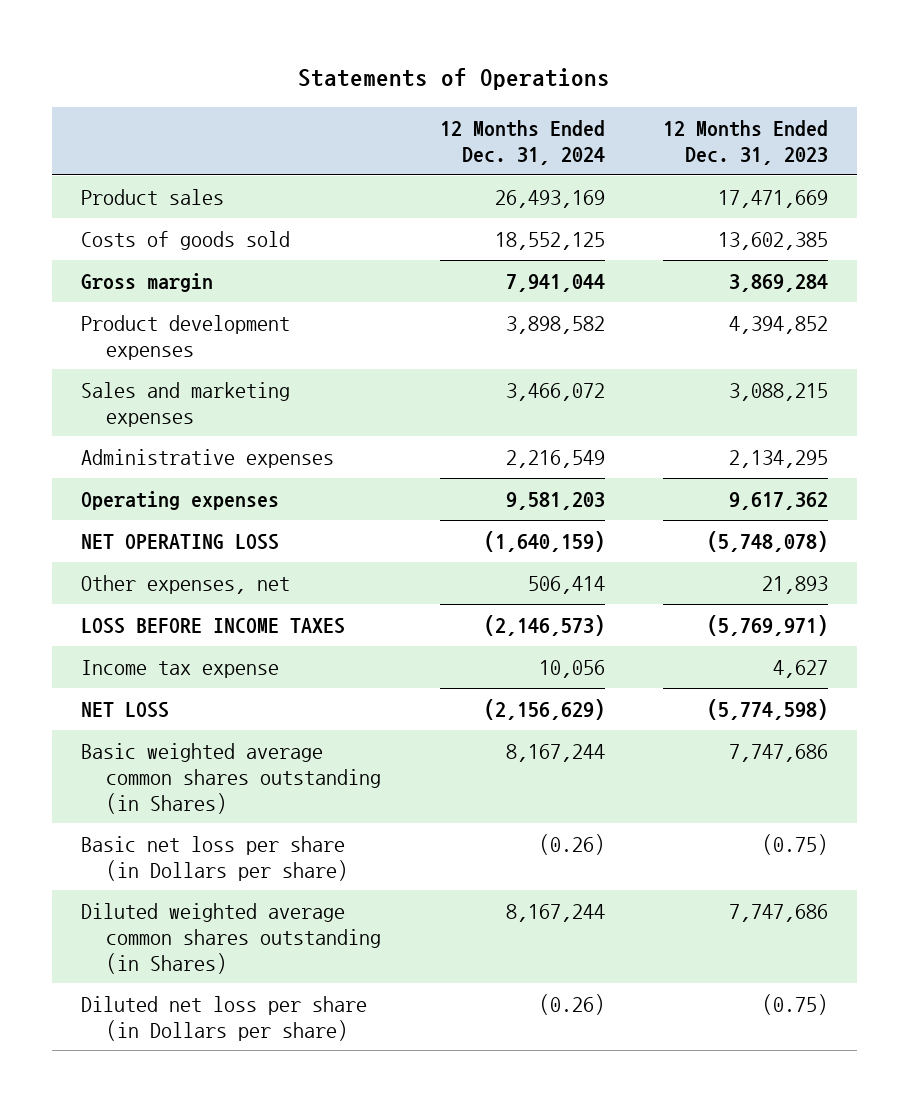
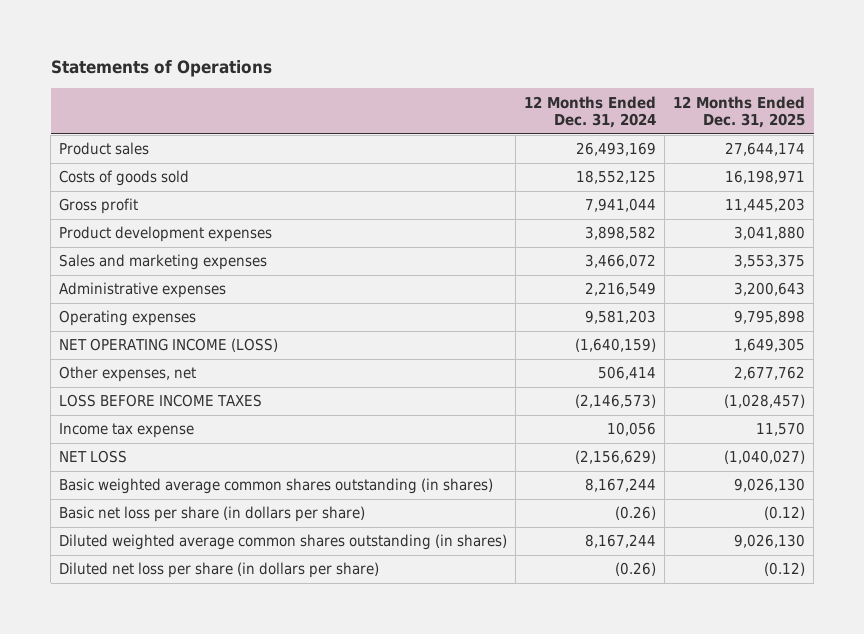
[662,119,828,165] 12 Months Ended Dec. 31, 2023 -> none
none -> [673,95,806,129] 12 Months Ended Dec. 31, 2025
[80,272,213,292] Gross margin -> [59,198,139,215] Gross profit
[80,533,279,550] NET OPERATING LOSS -> [59,338,279,353] NET OPERATING INCOME (LOSS)
[80,742,382,814] Basic weighted average common shares outstanding (in Shares) -> [59,478,494,495] Basic weighted average common shares outstanding (in shares)
[80,835,349,881] Basic net loss per share (in Dollars per share) -> [59,506,366,523] Basic net loss per share (in dollars per share)
[80,902,382,974] Diluted weighted average common shares outstanding (in Shares) -> [59,534,508,551] Diluted weighted average common shares outstanding (in shares)
[80,995,367,1041] Diluted net loss per share (in Dollars per share) -> [59,562,380,579] Diluted net loss per share (in dollars per share)

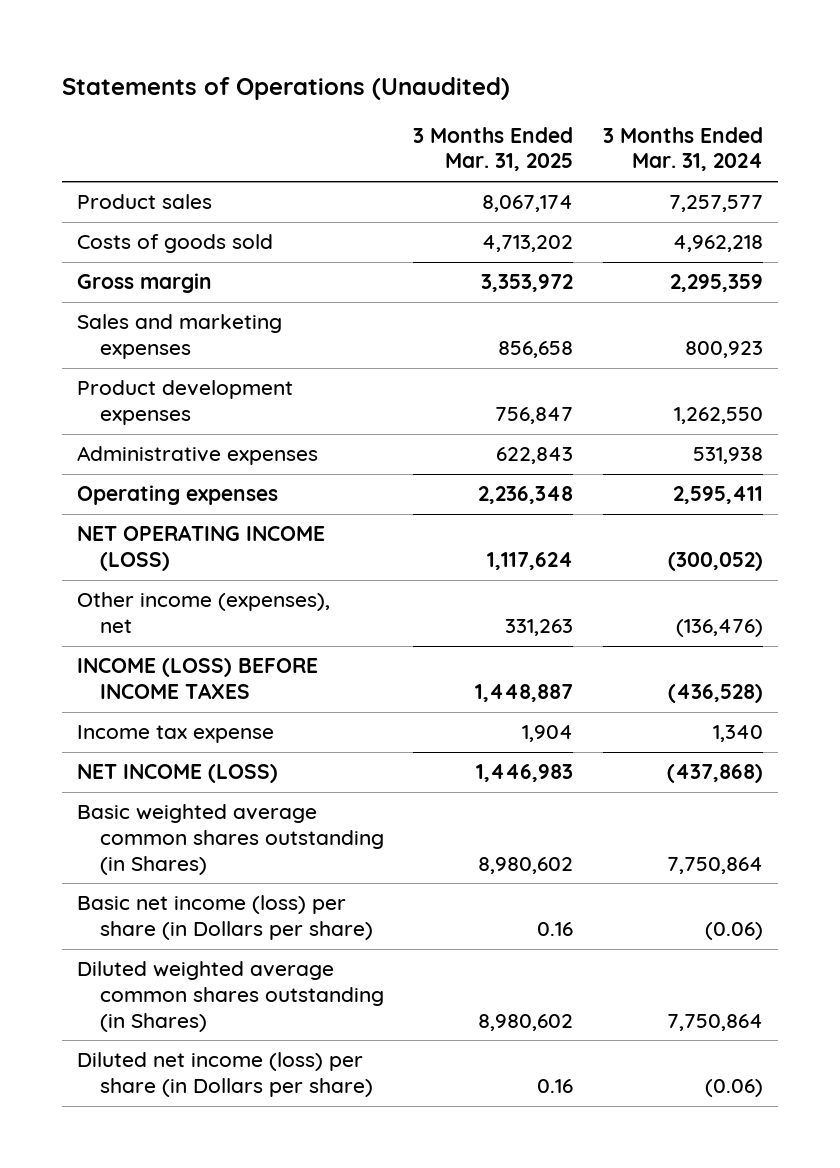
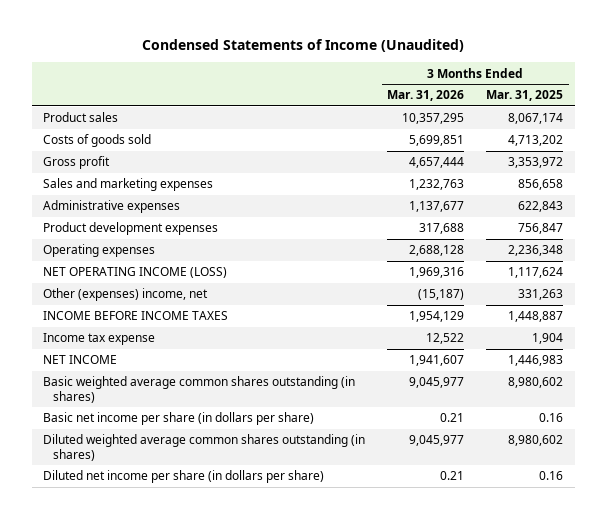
[62,76,511,100] Statements of Operations (Unaudited) -> [142,39,465,53] Condensed Statements of Income (Unaudited)
[603,126,764,172] 3 Months Ended Mar. 31, 2024 -> none
none -> [387,90,465,102] Mar. 31, 2026
[77,273,213,294] Gross margin -> [42,156,110,170] Gross profit
[77,380,294,425] Product development expenses -> [42,222,218,236] Product development expenses
[77,592,331,633] Other income (expenses), net -> [42,288,208,302] Other (expenses) income, net
[77,658,319,699] INCOME (LOSS) BEFORE INCOME TAXES -> [42,311,228,321] INCOME BEFORE INCOME TAXES
[77,764,279,784] NET INCOME (LOSS) -> [42,355,117,365] NET INCOME
[77,804,384,875] Basic weighted average common shares outstanding (in Shares) -> [42,376,355,403] Basic weighted average common shares outstanding (in shares)
[77,895,373,940] Basic net income (loss) per share (in Dollars per share) -> [42,412,314,426] Basic net income per share (in dollars per share)
[77,961,384,1032] Diluted weighted average common shares outstanding (in Shares) -> [42,434,365,461] Diluted weighted average common shares outstanding (in shares)
[77,1052,373,1097] Diluted net income (loss) per share (in Dollars per share) -> [42,470,324,484] Diluted net income per share (in dollars per share)

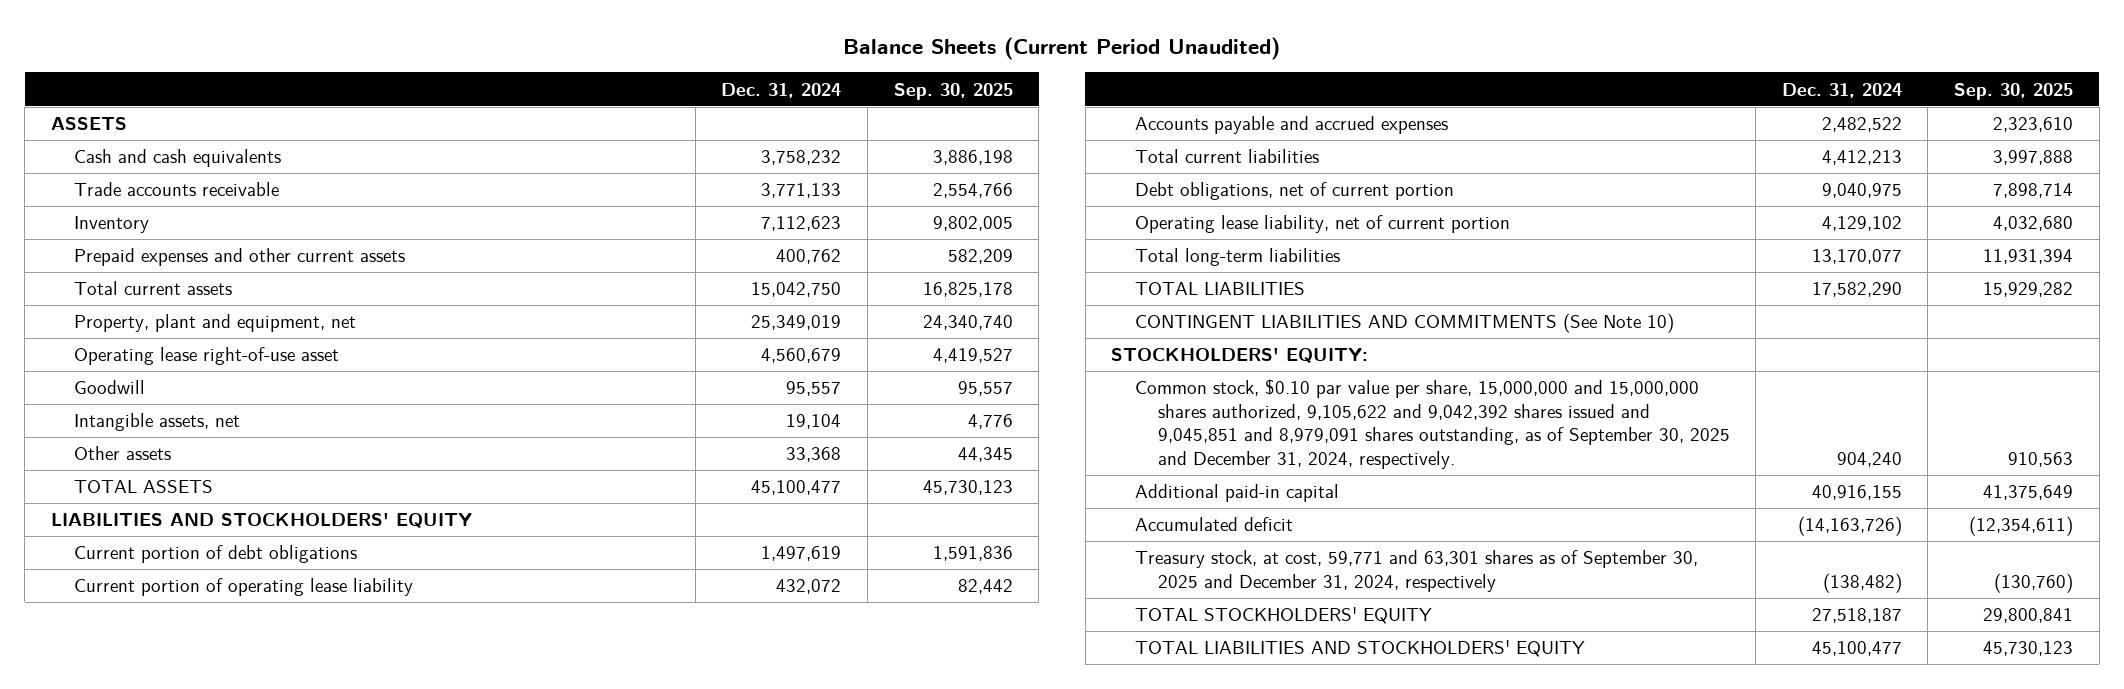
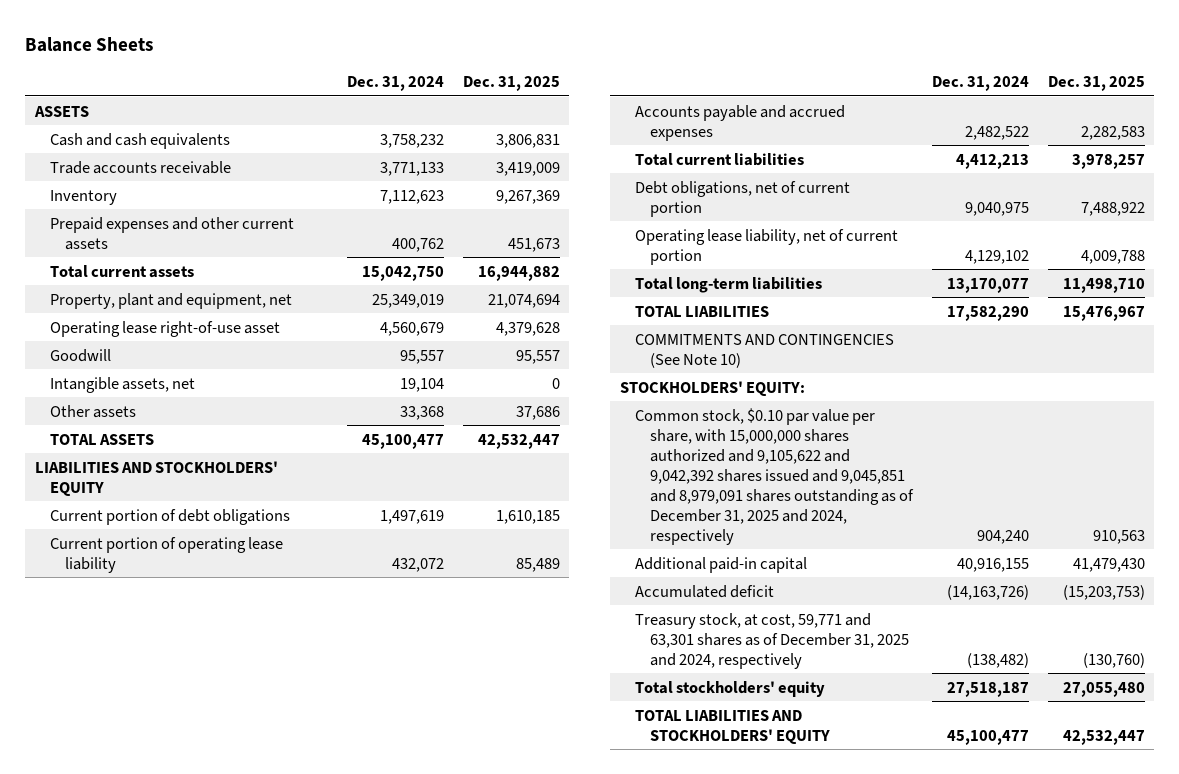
[843,36,1281,60] Balance Sheets (Current Period Unaudited) -> [25,36,154,52] Balance Sheets
[893,82,1013,100] Sep. 30, 2025 -> none
none -> [462,76,560,92] Dec. 31, 2025
[1134,313,1674,334] CONTINGENT LIABILITIES AND COMMITMENTS (See Note 10) -> [634,333,894,368] COMMITMENTS AND CONTINGENCIES (See Note 10)
[1134,379,1730,469] Common stock, $0.10 par value per share, 15,000,000 and 15,000,000 shares authorized, 9,105,622 and 9,042,392 shares issued and 9,045,851 and 8,979,091 shares outstanding, as of September 30, 2025 and December 31, 2024, respectively. -> [634,407,914,545] Common stock, $0.10 par value per share, with 15,000,000 shares authorized and 9,105,622 and 9,042,392 shares issued and 9,045,851 and 8,979,091 shares outstanding as of December 31, 2025 and 2024, respectively
[1134,550,1698,592] Treasury stock, at cost, 59,771 and 63,301 shares as of September 30, 2025 and December 31, 2024, respectively -> [634,612,909,669] Treasury stock, at cost, 59,771 and 63,301 shares as of December 31, 2025 and 2024, respectively
[1134,607,1432,625] TOTAL STOCKHOLDERS' EQUITY -> [634,680,825,697] Total stockholders' equity

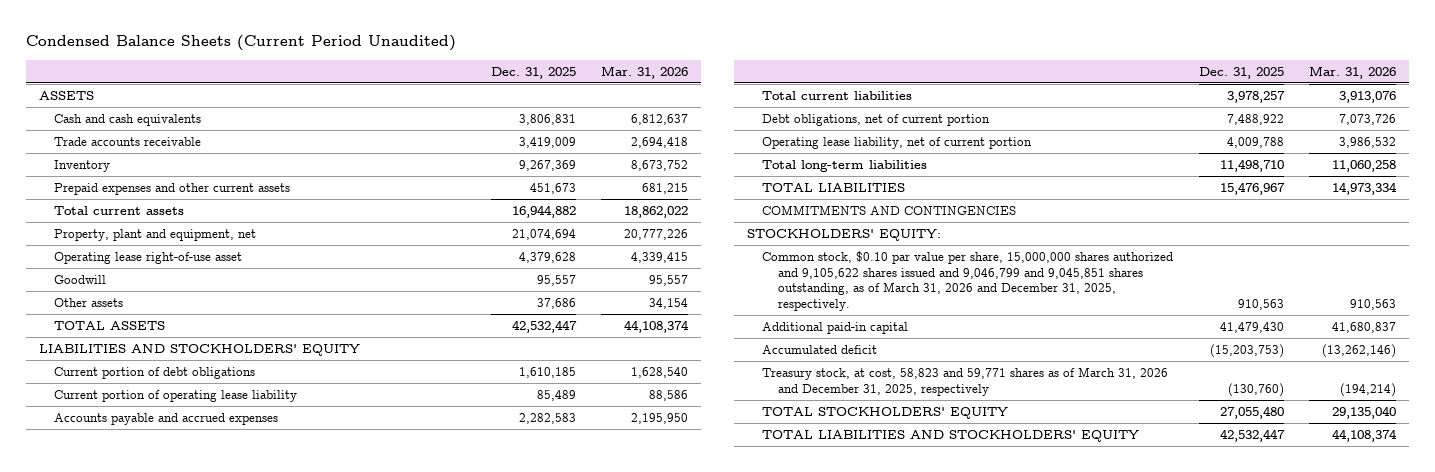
[25,36,154,52] Balance Sheets -> [25,35,456,52] Condensed Balance Sheets (Current Period Unaudited)
[346,76,444,92] Dec. 31, 2024 -> none
none -> [601,65,689,79] Mar. 31, 2026
[49,376,195,393] Intangible assets, net -> none
[634,333,894,368] COMMITMENTS AND CONTINGENCIES (See Note 10) -> [762,205,1017,216] COMMITMENTS AND CONTINGENCIES
[634,407,914,545] Common stock, $0.10 par value per share, with 15,000,000 shares authorized and 9,105,622 and 9,042,392 shares issued and 9,045,851 and 8,979,091 shares outstanding as of December 31, 2025 and 2024, respectively -> [762,251,1174,312] Common stock, $0.10 par value per share, 15,000,000 shares authorized and 9,105,622 shares issued and 9,046,799 and 9,045,851 shares outstanding, as of March 31, 2026 and December 31, 2025, respectively.
[634,612,909,669] Treasury stock, at cost, 59,771 and 63,301 shares as of December 31, 2025 and 2024, respectively -> [762,367,1169,396] Treasury stock, at cost, 58,823 and 59,771 shares as of March 31, 2026 and December 31, 2025, respectively
[634,680,825,697] Total stockholders' equity -> [762,407,1009,420] TOTAL STOCKHOLDERS' EQUITY

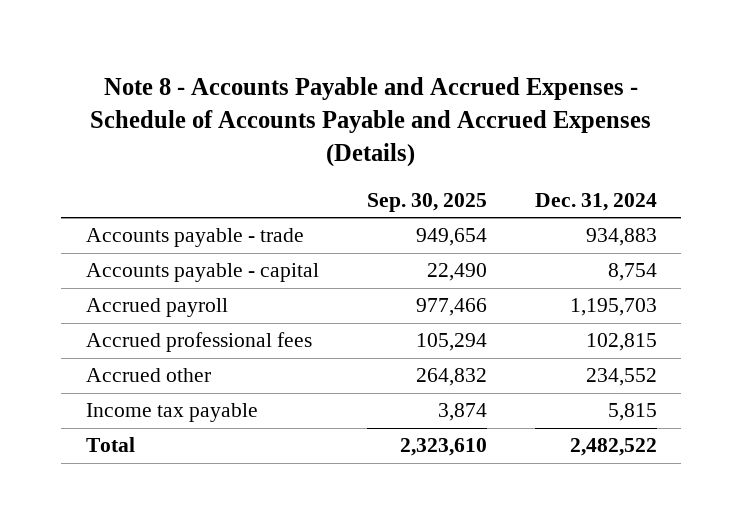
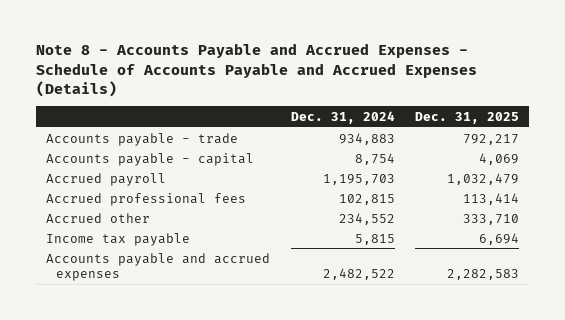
[366,192,487,212] Sep. 30, 2025 -> none
none -> [415,111,520,124] Dec. 31, 2025
[85,437,135,453] Total -> [46,252,271,282] Accounts payable and accrued expenses

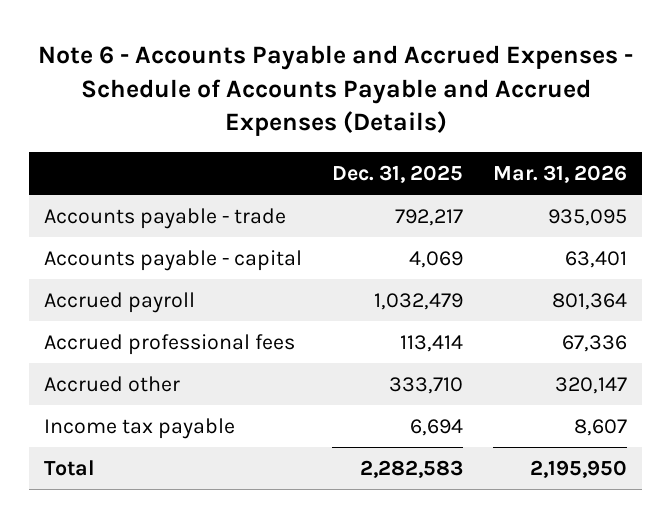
[35,43,477,97] Note 8 - Accounts Payable and Accrued Expenses - Schedule of Accounts Payable and Accrued Expenses (Details) -> [37,44,633,137] Note 6 - Accounts Payable and Accrued Expenses - Schedule of Accounts Payable and Accrued Expenses (Details)
[290,110,395,124] Dec. 31, 2024 -> none
none -> [493,164,628,183] Mar. 31, 2026
[46,252,271,282] Accounts payable and accrued expenses -> [44,459,96,476] Total

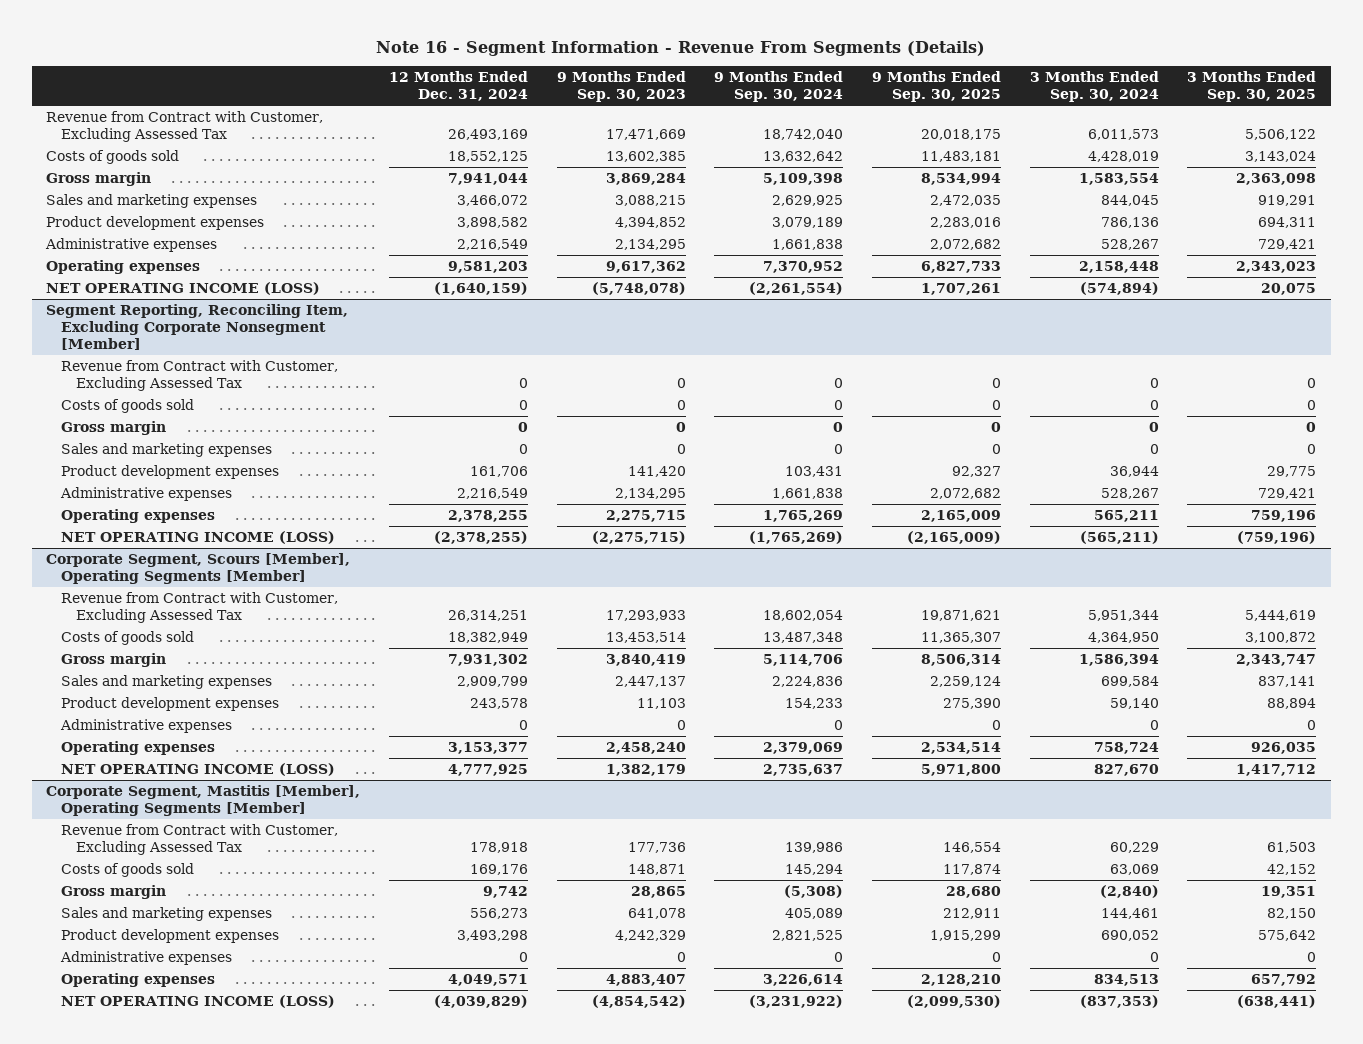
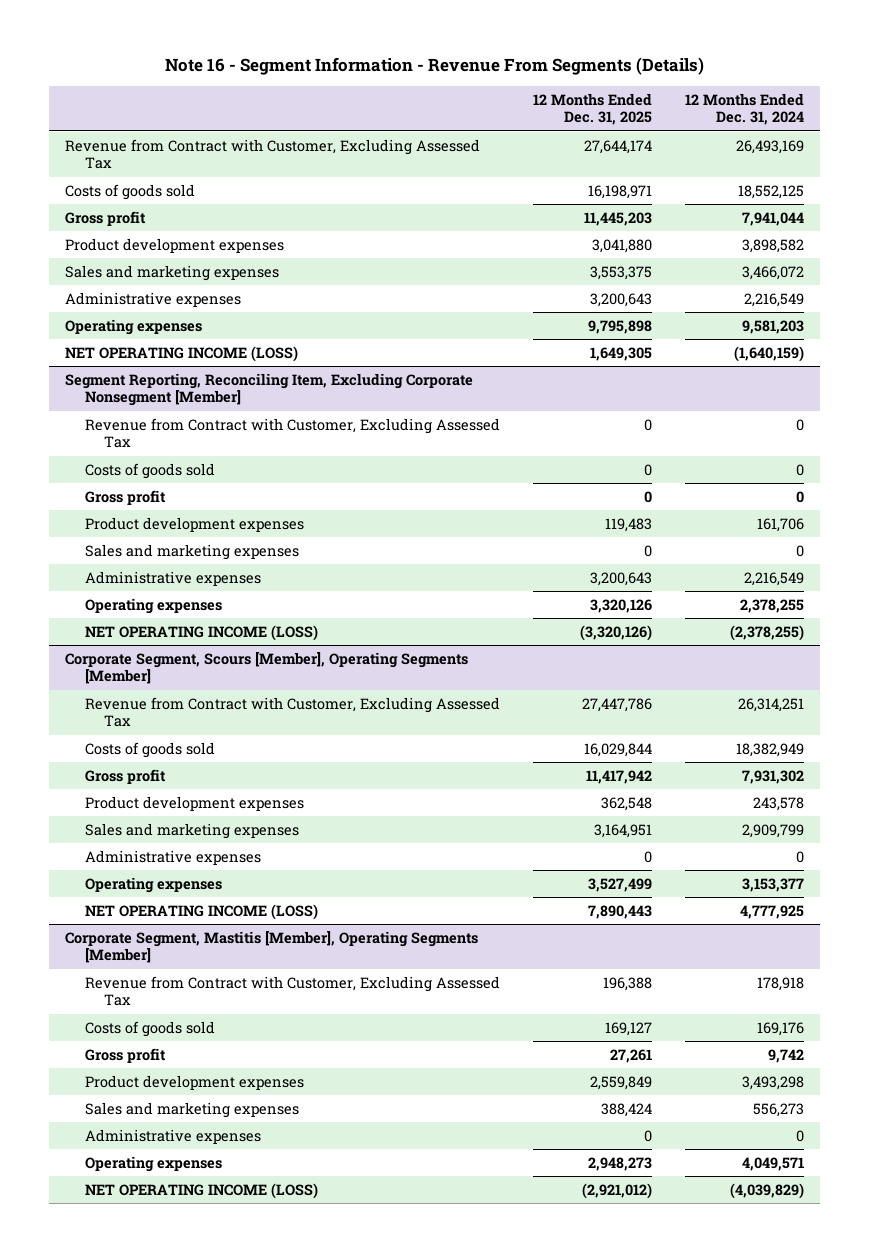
[556,70,686,103] 9 Months Ended Sep. 30, 2023 -> none
[714,70,844,103] 9 Months Ended Sep. 30, 2024 -> none
[871,70,1001,103] 9 Months Ended Sep. 30, 2025 -> none
[1029,70,1159,103] 3 Months Ended Sep. 30, 2024 -> none
[1187,70,1317,103] 3 Months Ended Sep. 30, 2025 -> none
none -> [532,92,652,126] 12 Months Ended Dec. 31, 2025
[46,171,152,186] Gross margin -> [65,210,147,226] Gross profit
[46,193,258,208] Sales and marketing expenses -> [65,264,280,281] Sales and marketing expenses
[61,420,167,435] Gross margin -> [84,489,166,505] Gross profit
[61,442,273,457] Sales and marketing expenses -> [84,543,299,560] Sales and marketing expenses
[61,652,167,667] Gross margin -> [84,768,166,784] Gross profit
[61,674,273,689] Sales and marketing expenses -> [84,822,299,839] Sales and marketing expenses
[61,884,167,899] Gross margin -> [84,1047,166,1063] Gross profit
[61,906,273,921] Sales and marketing expenses -> [84,1101,299,1118] Sales and marketing expenses

